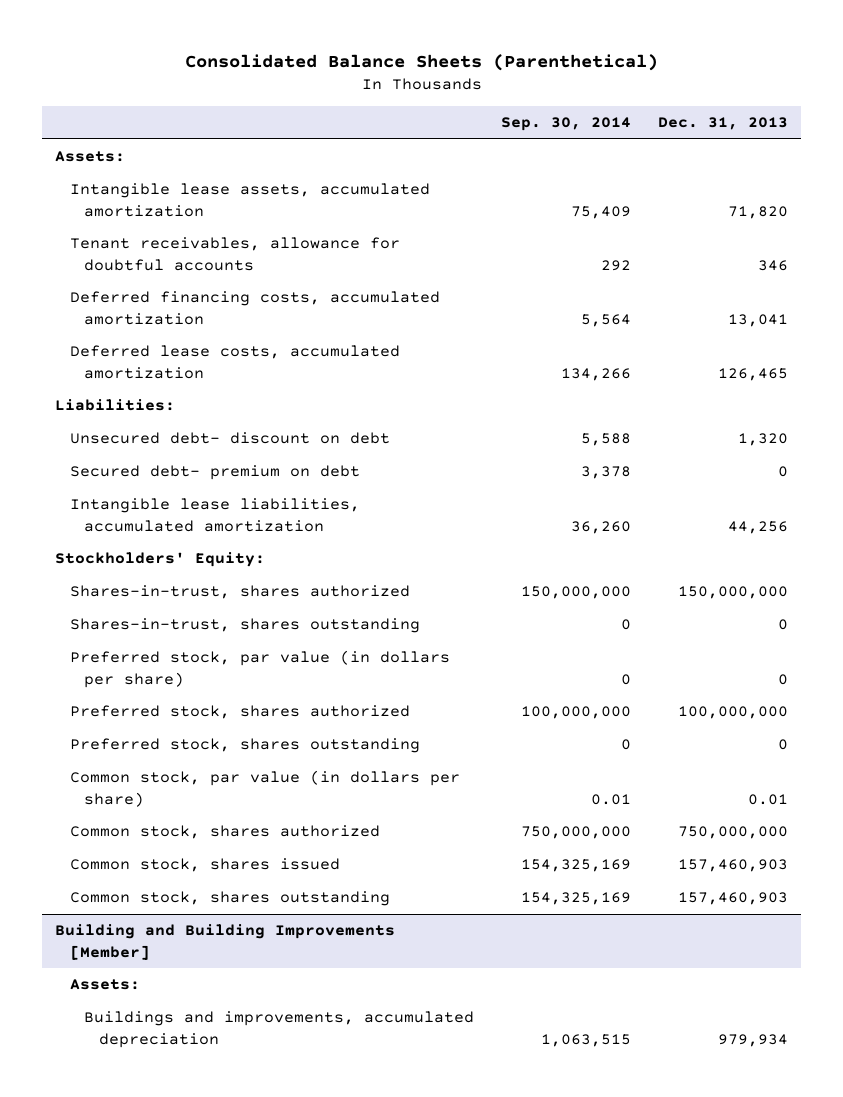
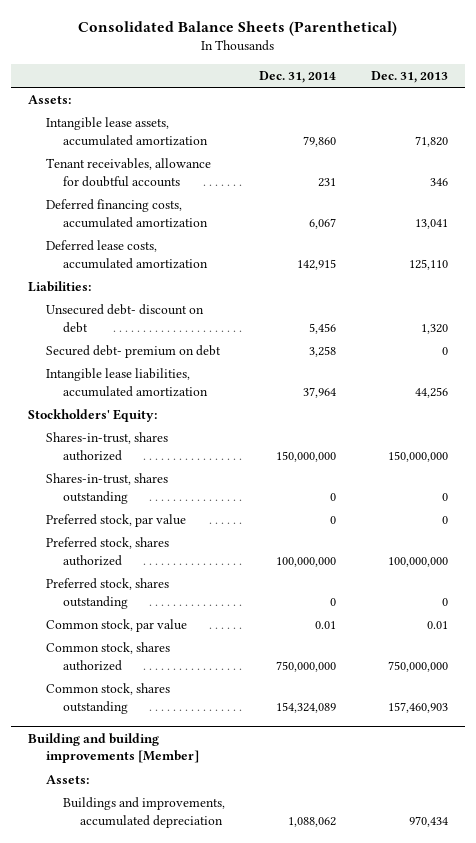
[501,116,632,131] Sep. 30, 2014 -> none
none -> [259,71,337,84] Dec. 31, 2014
[717,367,788,381] 126,465 -> [408,258,448,270] 125,110
[69,650,450,688] Preferred stock, par value (in dollars per share) -> [45,514,186,528] Preferred stock, par value
[69,770,460,807] Common stock, par value (in dollars per share) -> [45,619,187,633] Common stock, par value
[69,858,340,873] Common stock, shares issued -> none
[55,924,396,960] Building and Building Improvements [Member] -> [28,732,199,764] Building and building improvements [Member]
[717,1033,788,1047] 979,934 -> [408,815,448,827] 970,434

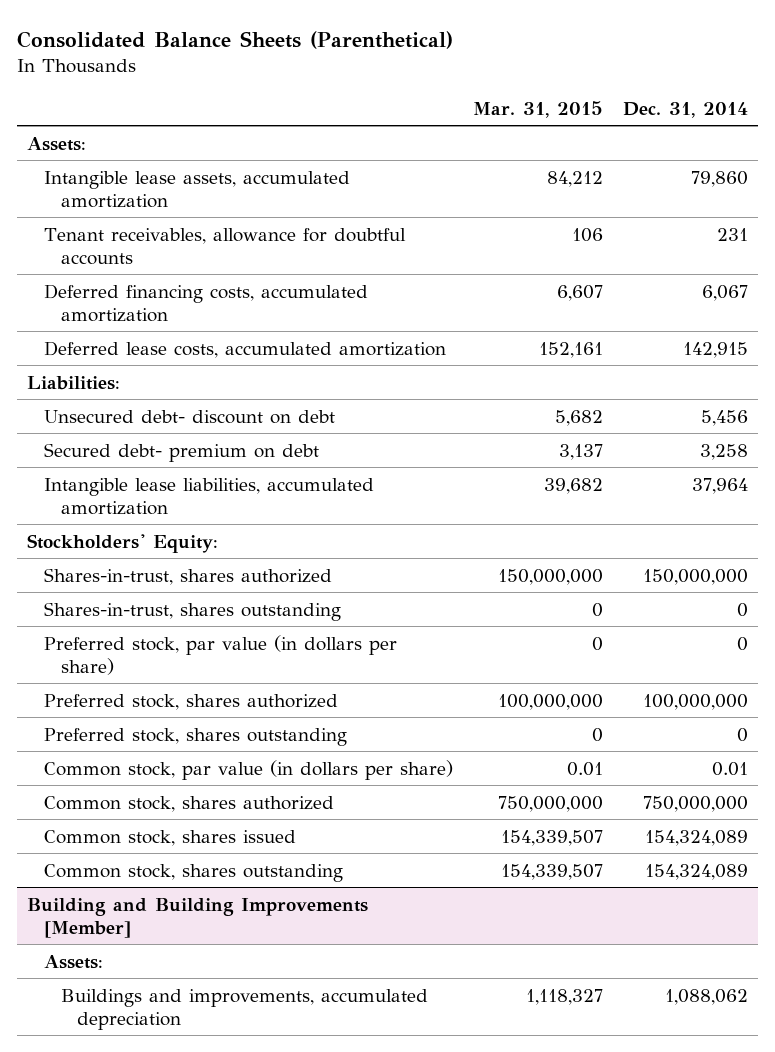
[370,71,448,84] Dec. 31, 2013 -> none
none -> [472,100,603,118] Mar. 31, 2015
[45,514,186,528] Preferred stock, par value -> [44,634,398,675] Preferred stock, par value (in dollars per share)
[45,619,187,633] Common stock, par value -> [44,759,454,780] Common stock, par value (in dollars per share)
none -> [44,829,297,846] Common stock, shares issued
[28,732,199,764] Building and building improvements [Member] -> [27,897,369,938] Building and Building Improvements [Member]

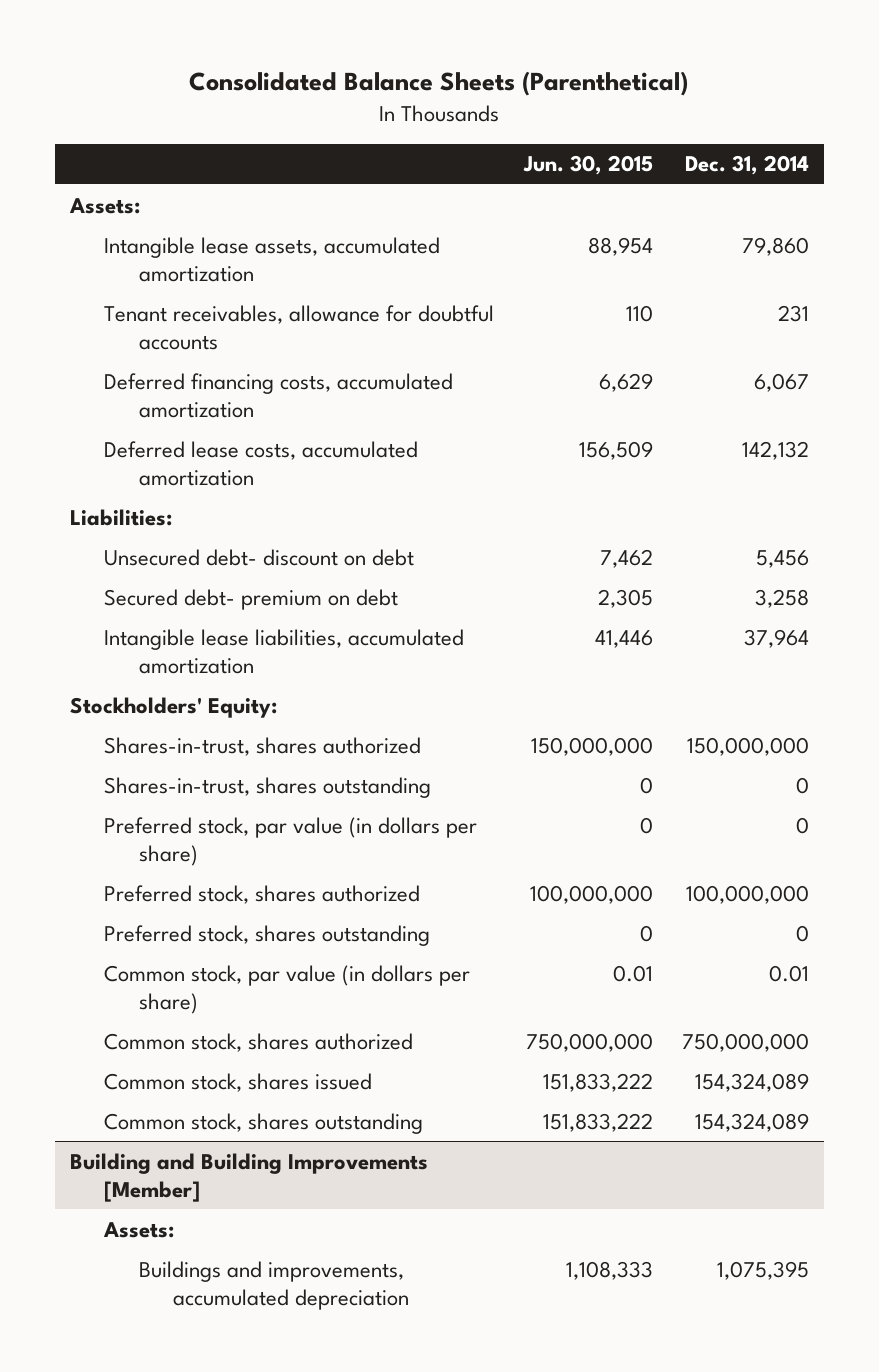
[472,100,603,118] Mar. 31, 2015 -> none
none -> [522,155,653,176] Jun. 30, 2015
[682,341,748,358] 142,915 -> [741,440,809,460] 142,132
[664,988,748,1005] 1,088,062 -> [716,1260,809,1280] 1,075,395

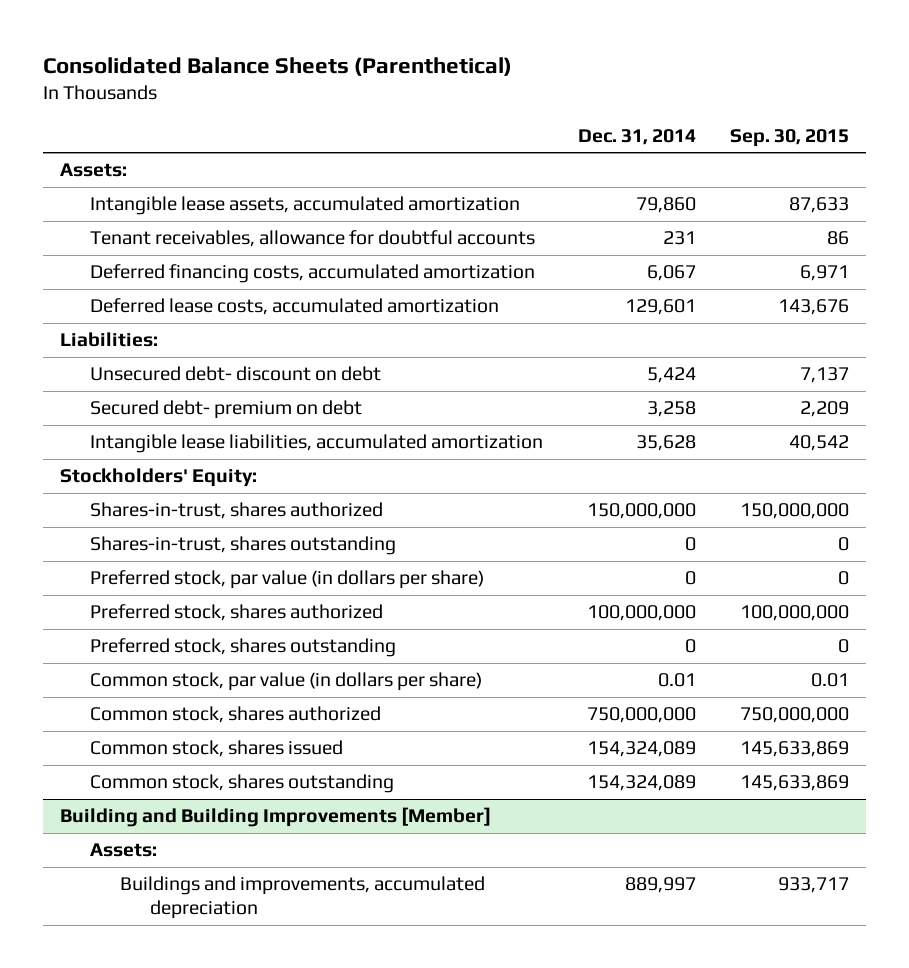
[522,155,653,176] Jun. 30, 2015 -> none
none -> [730,128,850,147] Sep. 30, 2015
[741,440,809,460] 142,132 -> [624,299,696,316] 129,601
[755,549,809,568] 5,456 -> [646,367,696,384] 5,424
[743,628,809,648] 37,964 -> [635,435,696,452] 35,628
[716,1260,809,1280] 1,075,395 -> [624,877,696,894] 889,997

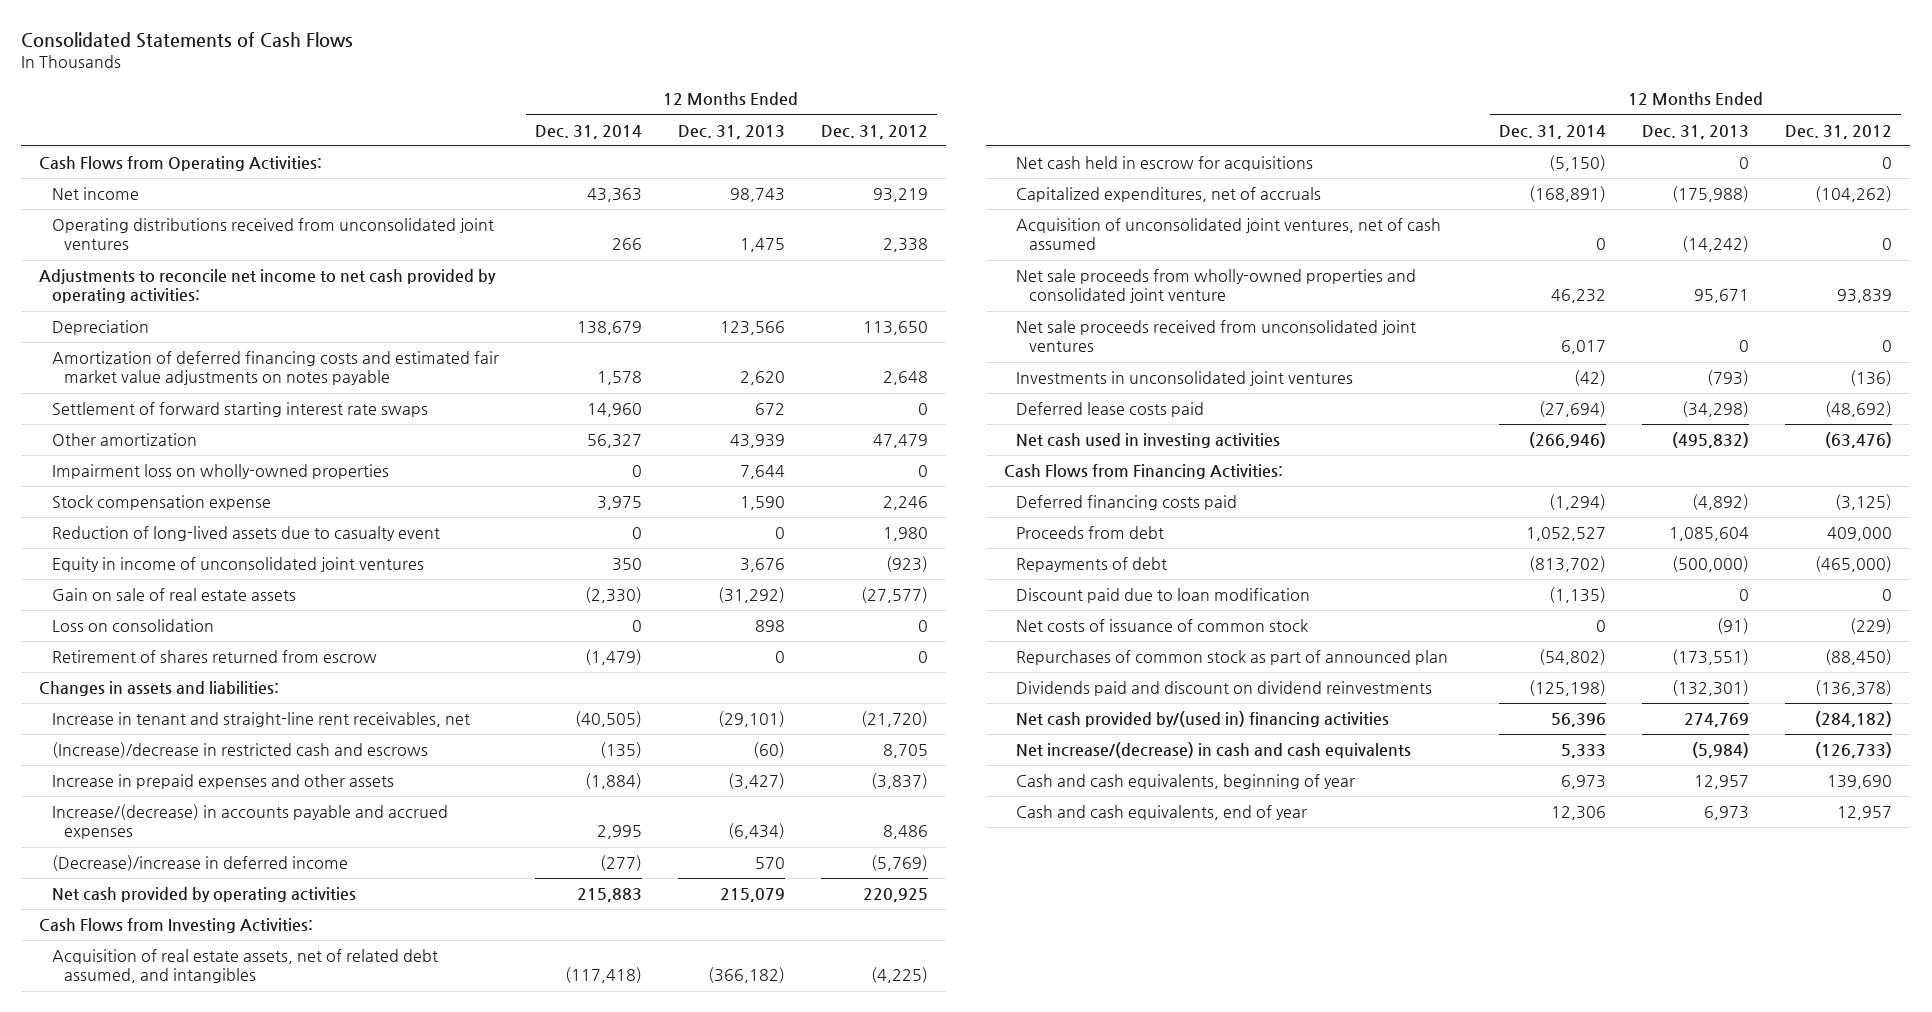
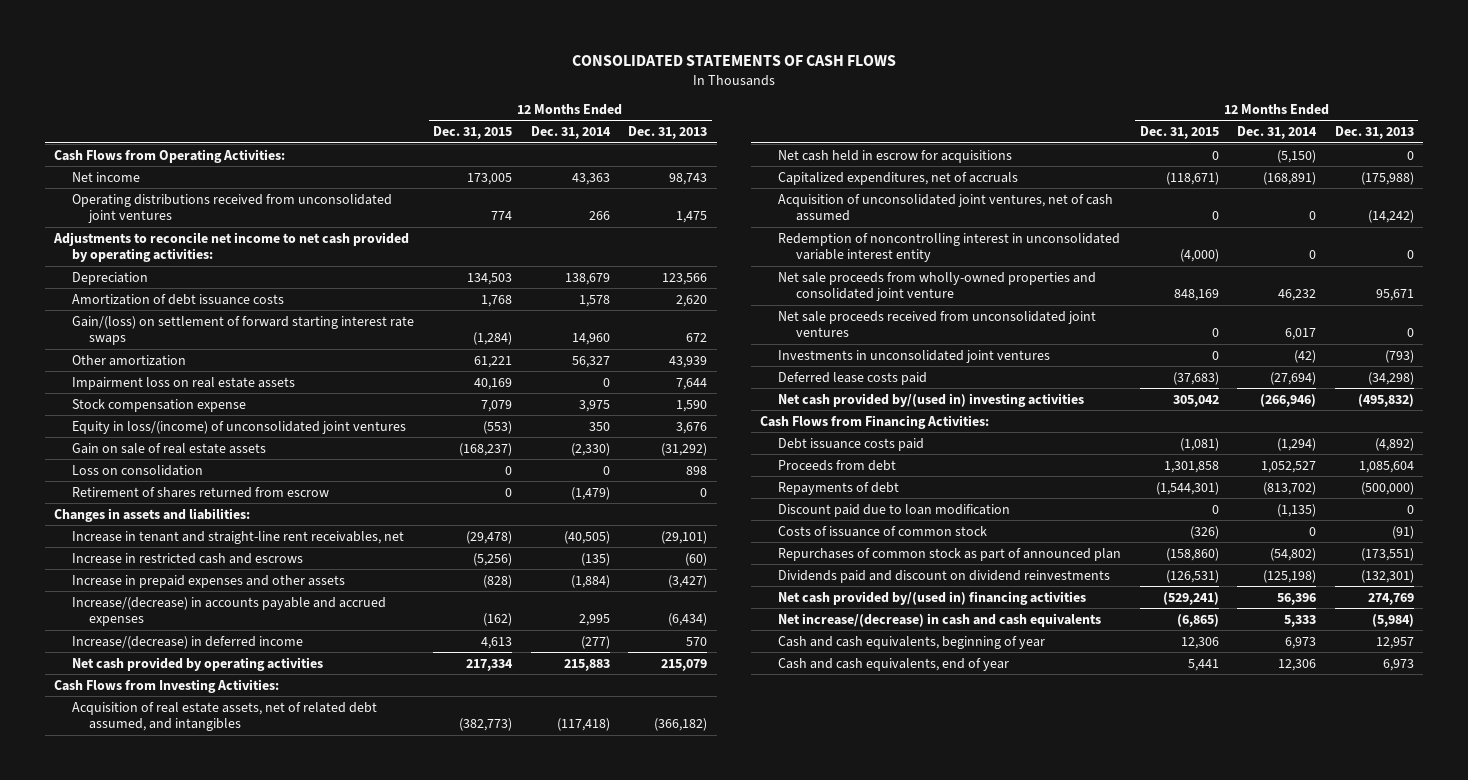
[21,31,354,48] Consolidated Statements of Cash Flows -> [571,55,896,67] CONSOLIDATED STATEMENTS OF CASH FLOWS
[821,124,929,139] Dec. 31, 2012 -> none
none -> [433,126,513,140] Dec. 31, 2015
[51,351,499,386] Amortization of deferred financing costs and estimated fair market value adjustments on notes payable -> [71,293,284,305] Amortization of debt issuance costs
[51,402,428,418] Settlement of forward starting interest rate swaps -> [71,315,414,346] Gain/(loss) on settlement of forward starting interest rate swaps
[51,464,389,480] Impairment loss on wholly-owned properties -> [71,376,295,390] Impairment loss on real estate assets
[51,526,440,542] Reduction of long-lived assets due to casualty event -> none
[51,557,424,573] Equity in income of unconsolidated joint ventures -> [71,420,406,434] Equity in loss/(income) of unconsolidated joint ventures
[51,742,428,759] (Increase)/decrease in restricted cash and escrows -> [71,552,303,564] Increase in restricted cash and escrows
[51,855,348,872] (Decrease)/increase in deferred income -> [71,635,303,649] Increase/(decrease) in deferred income
none -> [778,232,1121,263] Redemption of noncontrolling interest in unconsolidated variable interest entity
[1016,433,1281,449] Net cash used in investing activities -> [778,392,1085,407] Net cash provided by/(used in) investing activities
[1016,495,1238,511] Deferred financing costs paid -> [778,437,925,451] Debt issuance costs paid
[1016,619,1309,633] Net costs of issuance of common stock -> [778,525,988,537] Costs of issuance of common stock

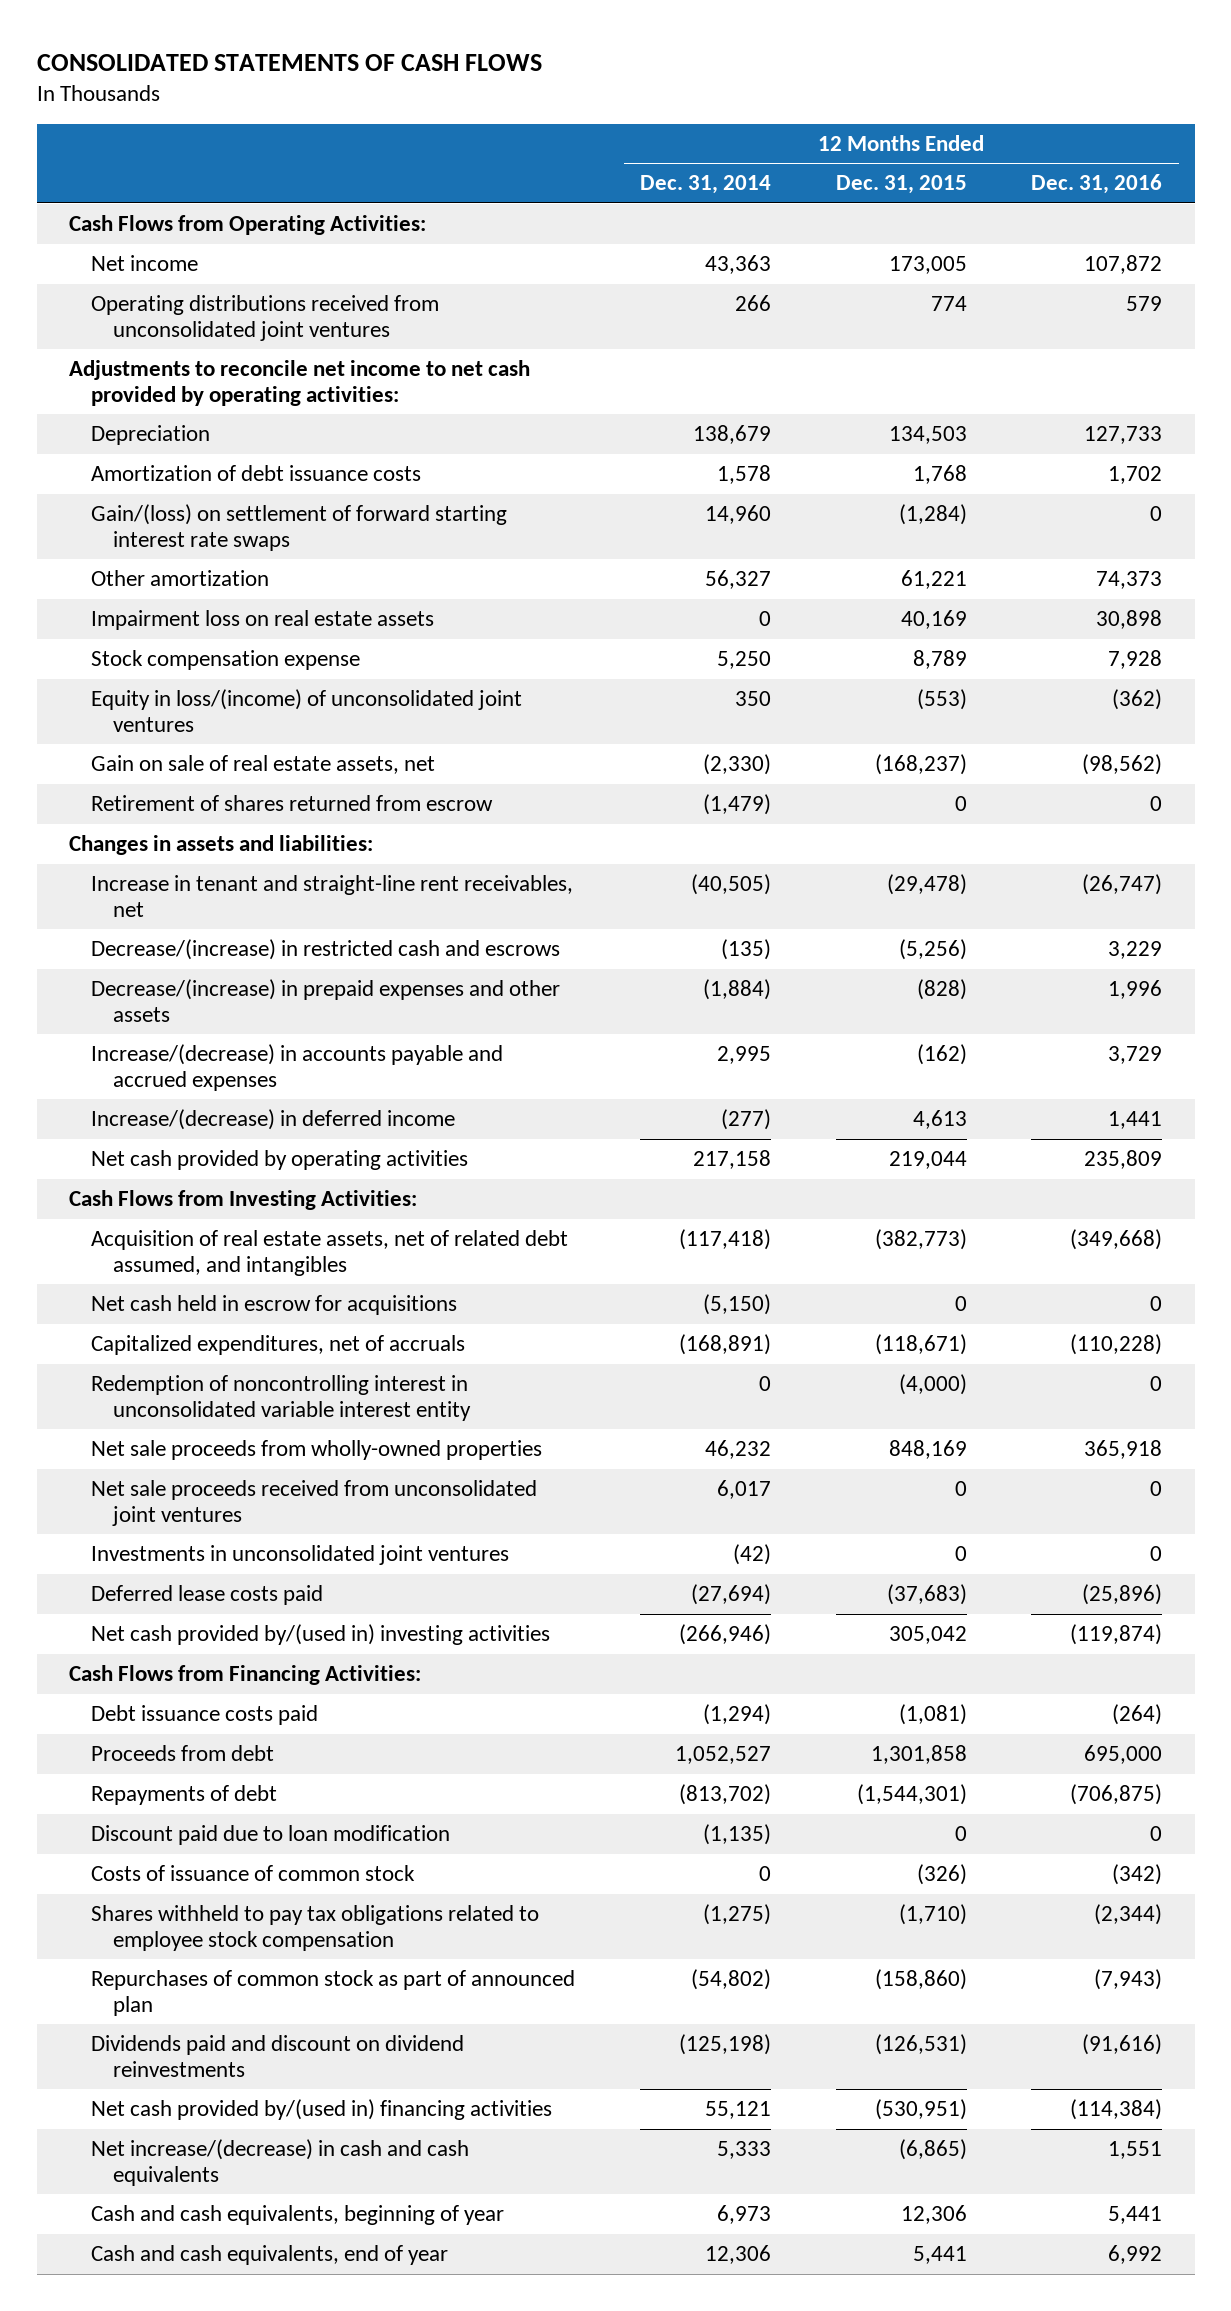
[628,126,708,140] Dec. 31, 2013 -> none
none -> [1031,174,1163,195] Dec. 31, 2016
[481,399,513,412] 7,079 -> [912,650,967,670] 8,789
[578,399,610,412] 3,975 -> [716,651,771,670] 5,250
[71,464,203,476] Loss on consolidation -> none
[71,442,266,454] Gain on sale of real estate assets -> [91,755,436,775] Gain on sale of real estate assets, net
[71,552,303,564] Increase in restricted cash and escrows -> [91,939,561,961] Decrease/(increase) in restricted cash and escrows
[71,574,345,588] Increase in prepaid expenses and other assets -> [91,979,561,1022] Decrease/(increase) in prepaid expenses and other assets
[466,658,514,671] 217,334 -> [888,1151,967,1170] 219,044
[563,658,610,671] 215,883 -> [692,1150,771,1170] 217,158
[778,193,1114,222] Acquisition of unconsolidated joint ventures, net of cash assumed -> none
[778,271,1097,302] Net sale proceeds from wholly-owned properties and consolidated joint venture -> [91,1440,543,1461] Net sale proceeds from wholly-owned properties
none -> [91,1905,540,1951] Shares withheld to pay tax obligations related to employee stock compensation
[1162,591,1219,605] (529,241) -> [874,2099,967,2121] (530,951)
[1277,592,1317,605] 56,396 -> [704,2101,771,2120] 55,121

